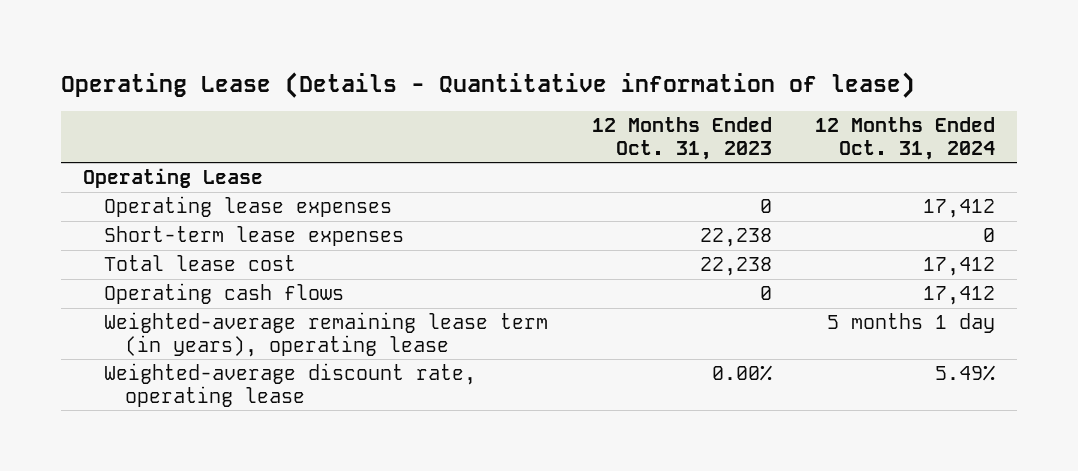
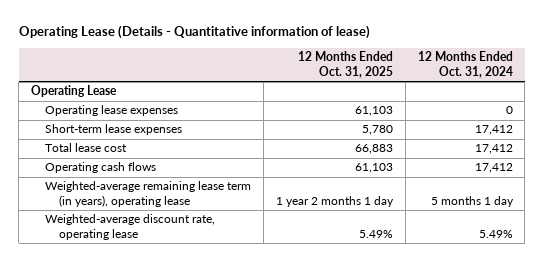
[591,117,772,160] 12 Months Ended Oct. 31, 2023 -> none
none -> [297,51,393,78] 12 Months Ended Oct. 31, 2025
[923,199,996,219] 17,412 -> [505,106,513,115] 0
[983,228,996,243] 0 -> [474,125,513,136] 17,412

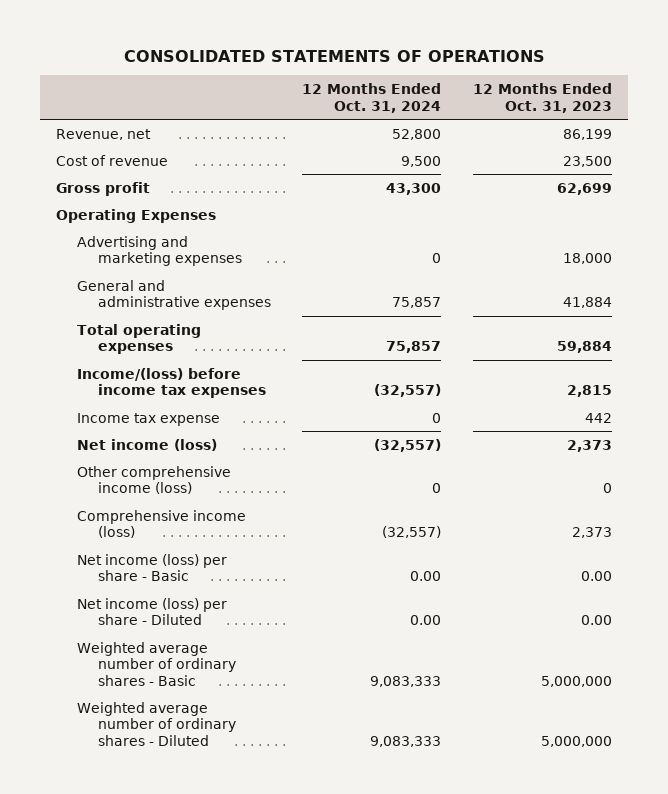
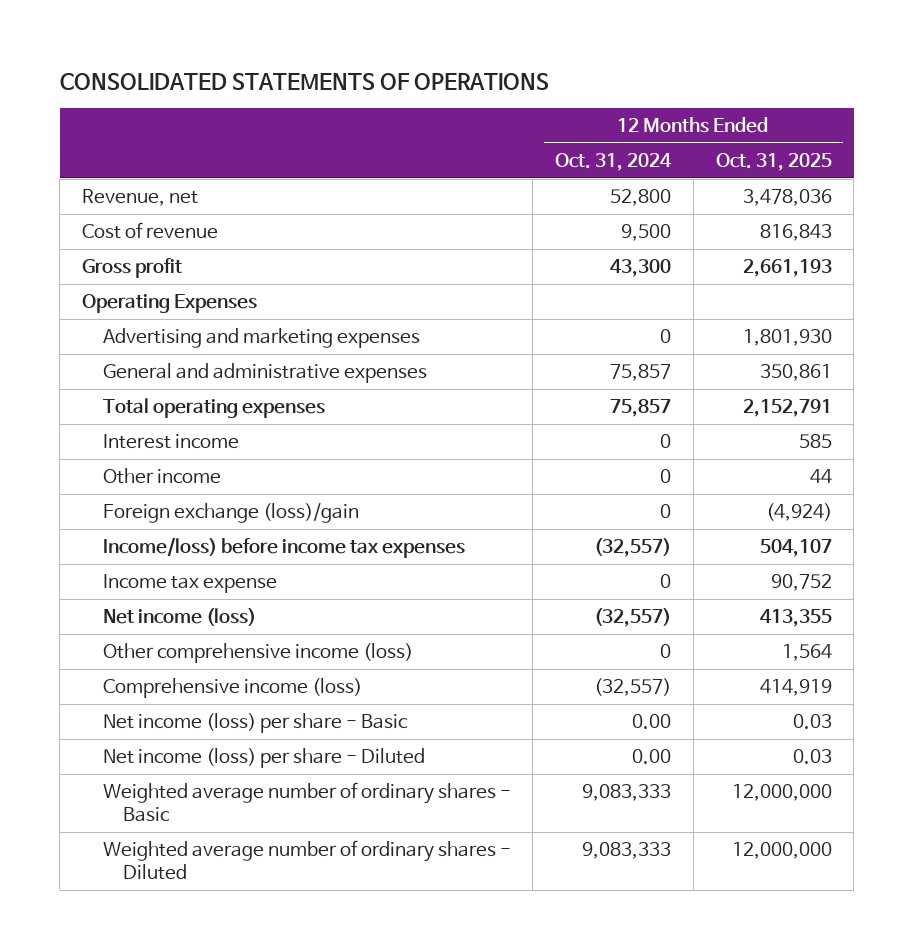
[472,83,612,113] 12 Months Ended Oct. 31, 2023 -> none
none -> [715,152,832,171] Oct. 31, 2025
none -> [102,434,239,450] Interest income
none -> [102,468,221,485] Other income
none -> [102,503,359,524] Foreign exchange (loss)/gain
[76,367,266,399] Income/(loss) before income tax expenses -> [102,537,465,559] Income/loss) before income tax expenses

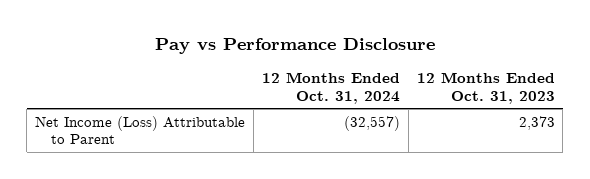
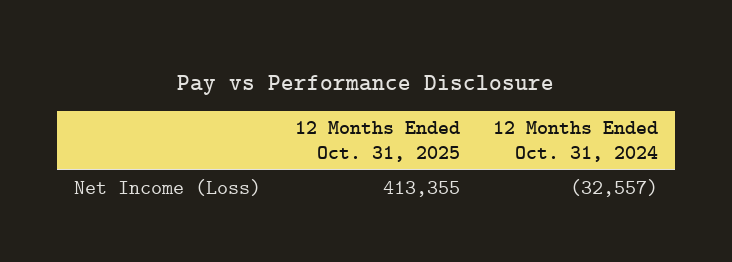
[416,72,555,105] 12 Months Ended Oct. 31, 2023 -> none
none -> [294,120,460,163] 12 Months Ended Oct. 31, 2025
[35,115,246,145] Net Income (Loss) Attributable to Parent -> [73,179,261,197] Net Income (Loss)

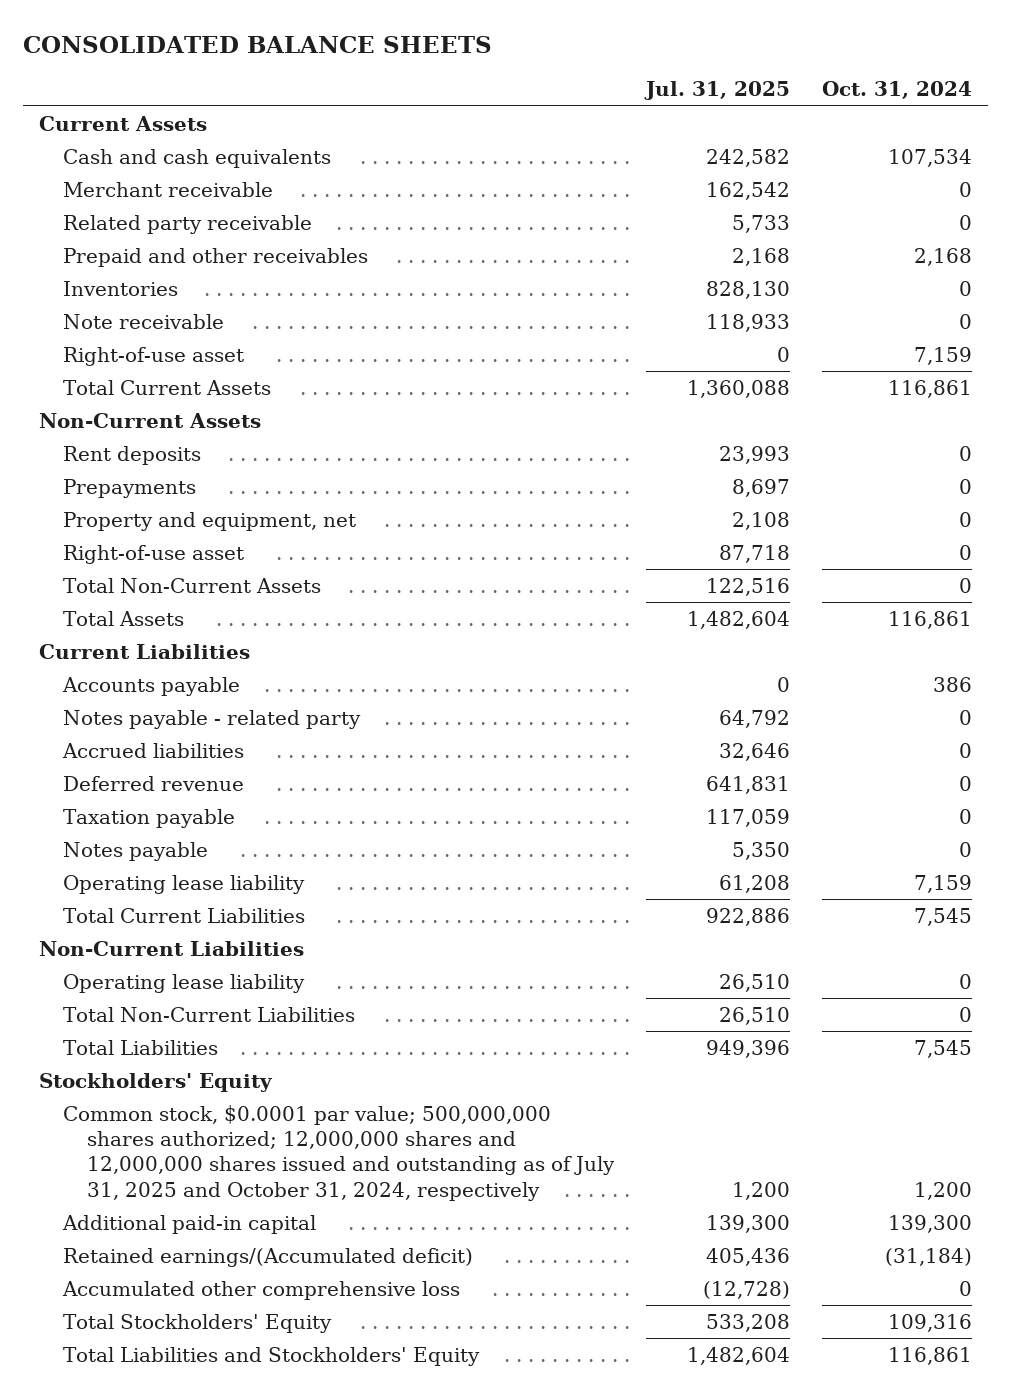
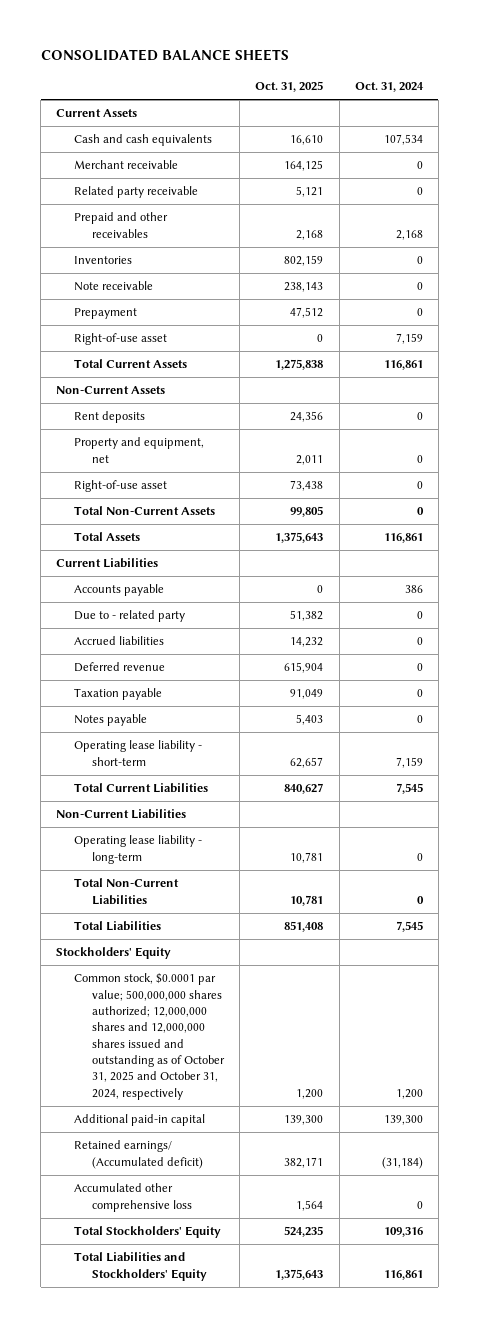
[644,81,791,101] Jul. 31, 2025 -> none
none -> [255,81,324,93] Oct. 31, 2025
none -> [74,308,138,320] Prepayment
[63,478,197,498] Prepayments -> none
[63,709,362,729] Notes payable - related party -> none
none -> [74,610,186,623] Due to - related party
[63,874,306,894] Operating lease liability -> [74,740,203,766] Operating lease liability - short-term
[63,973,306,993] Operating lease liability -> [74,835,203,864] Operating lease liability - long-term
[63,1104,616,1201] Common stock, $0.0001 par value; 500,000,000 shares authorized; 12,000,000 shares and 12,000,000 shares issued and outstanding as of July 31, 2025 and October 31, 2024, respectively -> [74,973,226,1100] Common stock, $0.0001 par value; 500,000,000 shares authorized; 12,000,000 shares and 12,000,000 shares issued and outstanding as of October 31, 2025 and October 31, 2024, respectively
[63,1247,474,1267] Retained earnings/(Accumulated deficit) -> [74,1140,204,1169] Retained earnings/ (Accumulated deficit)

